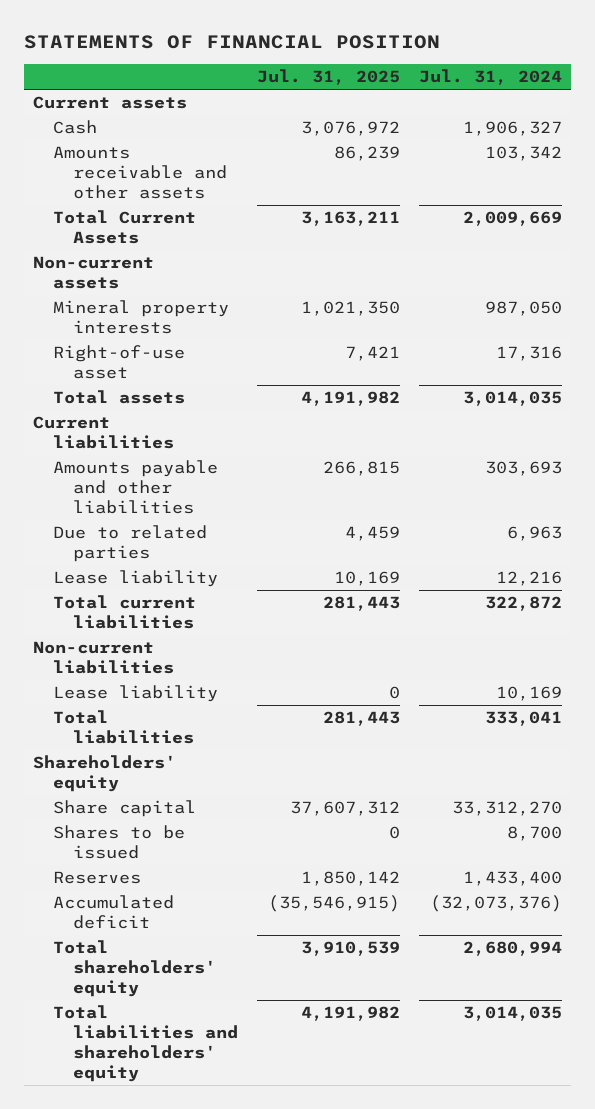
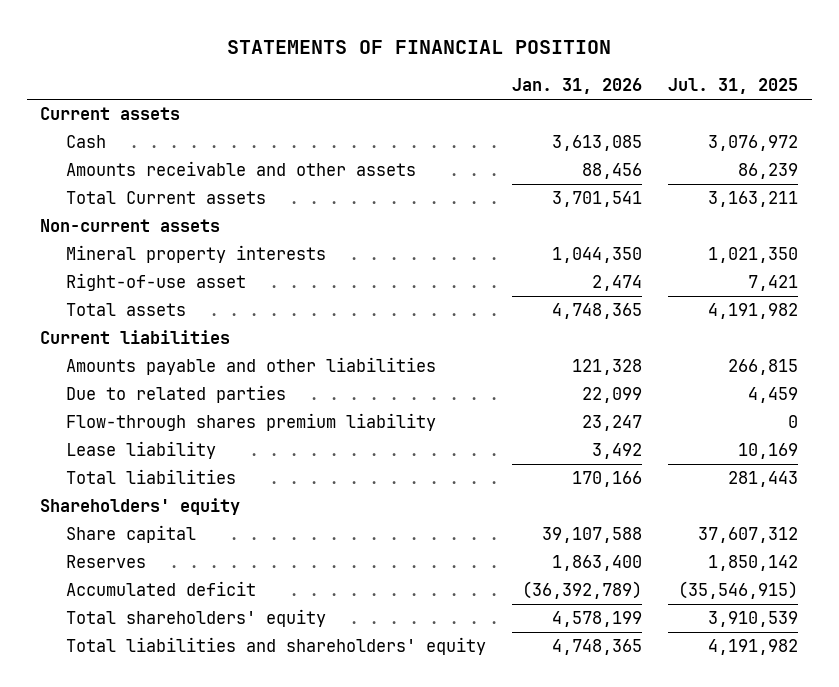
[418,69,562,86] Jul. 31, 2024 -> none
none -> [511,78,642,95] Jan. 31, 2026
[53,210,197,245] Total Current Assets -> [65,191,266,205] Total Current assets
none -> [65,413,436,432] Flow-through shares premium liability
[53,595,197,630] Total current liabilities -> none
[32,641,175,675] Non-current liabilities -> none
[53,685,219,703] Lease liability -> none
[53,825,186,860] Shares to be issued -> none

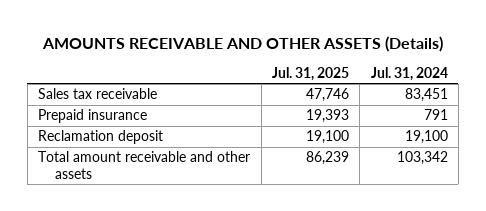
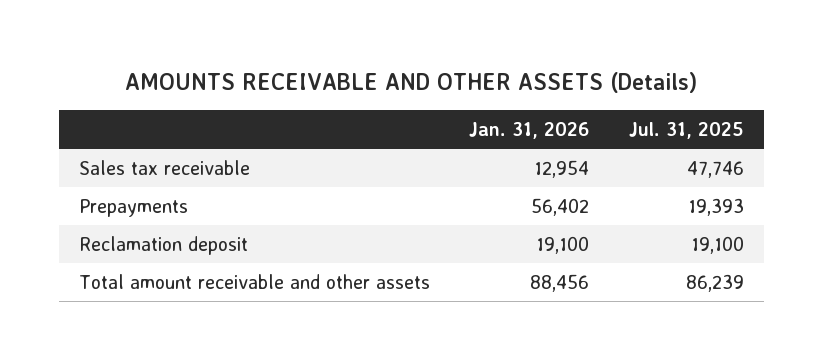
[370,67,448,82] Jul. 31, 2024 -> none
none -> [469,122,590,140] Jan. 31, 2026
[38,109,148,124] Prepaid insurance -> [78,198,188,217] Prepayments

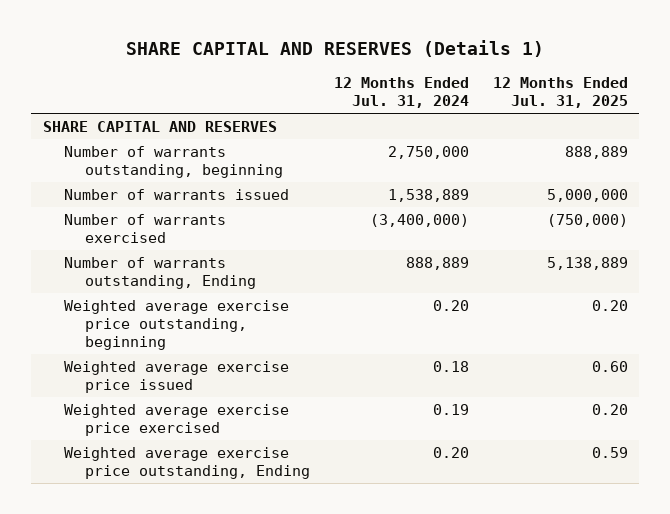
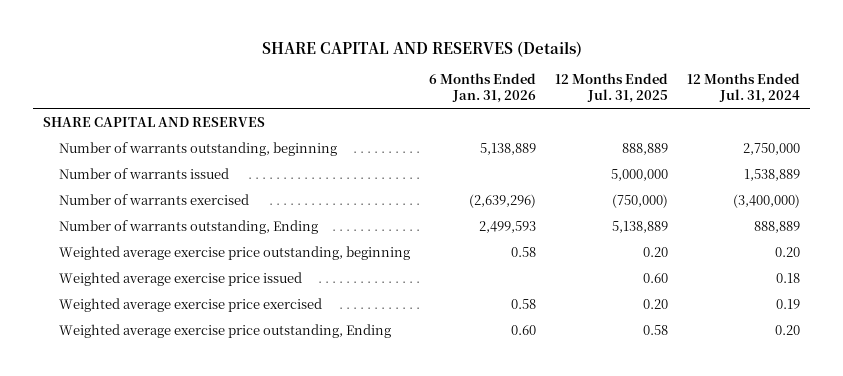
[126,39,545,57] SHARE CAPITAL AND RESERVES (Details 1) -> [261,40,582,57] SHARE CAPITAL AND RESERVES (Details)
none -> [429,73,537,104] 6 Months Ended Jan. 31, 2026
[591,446,628,458] 0.59 -> [643,324,669,335] 0.58

